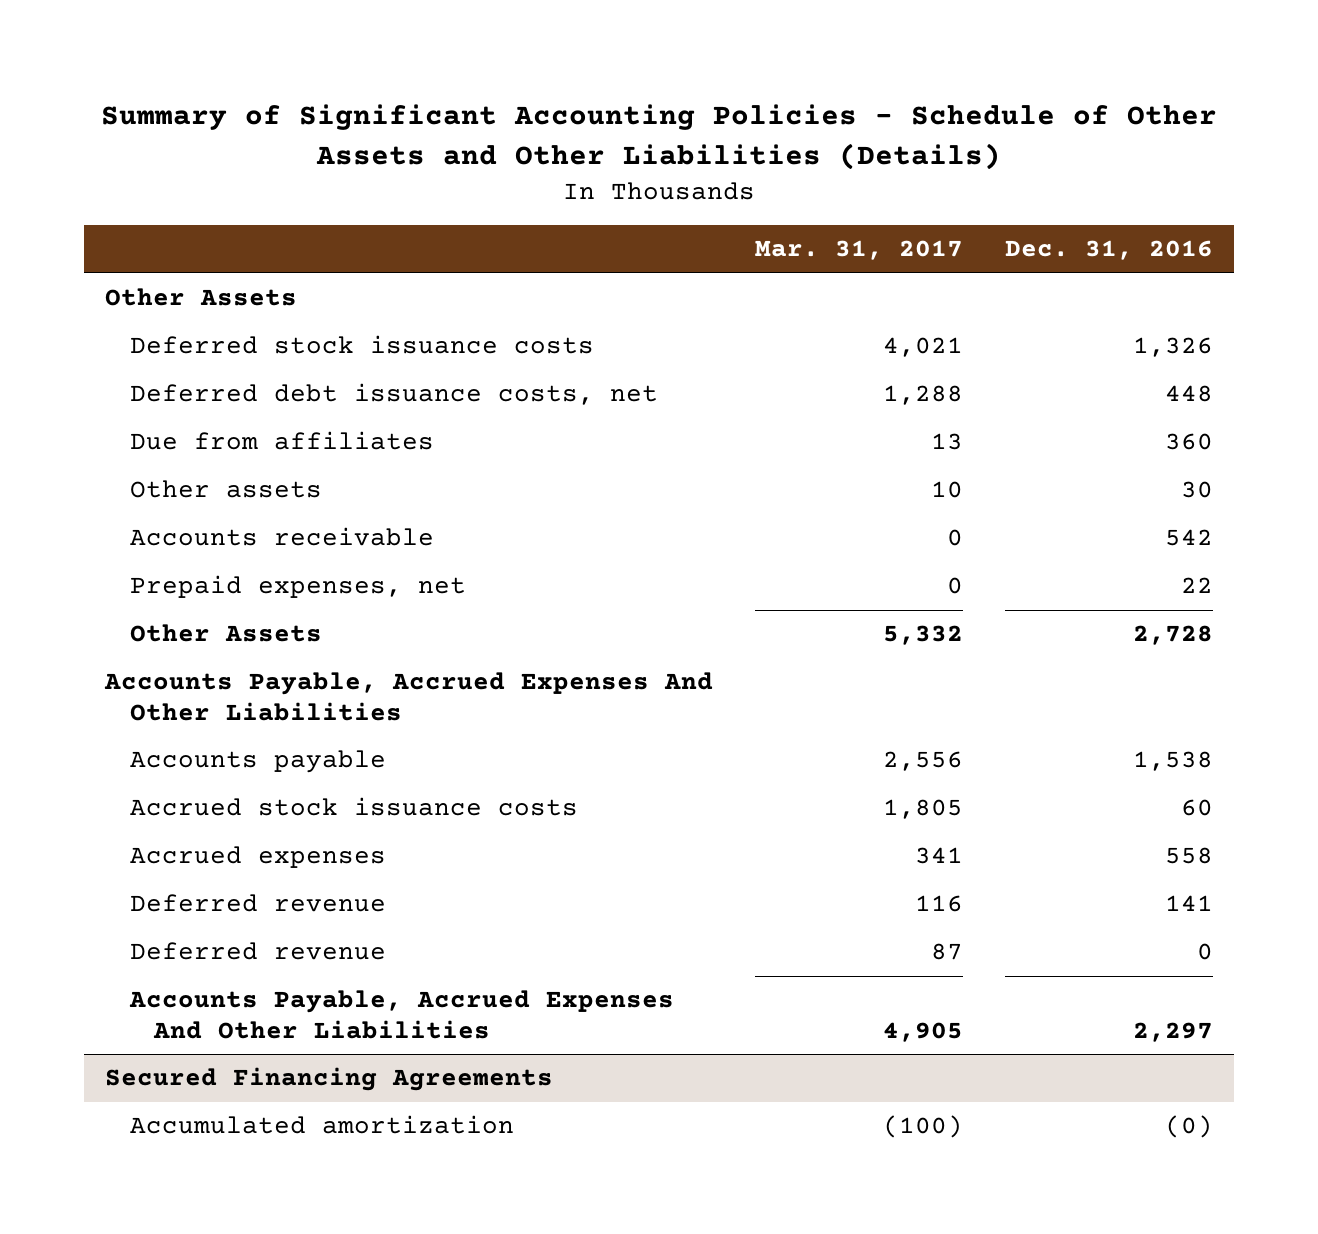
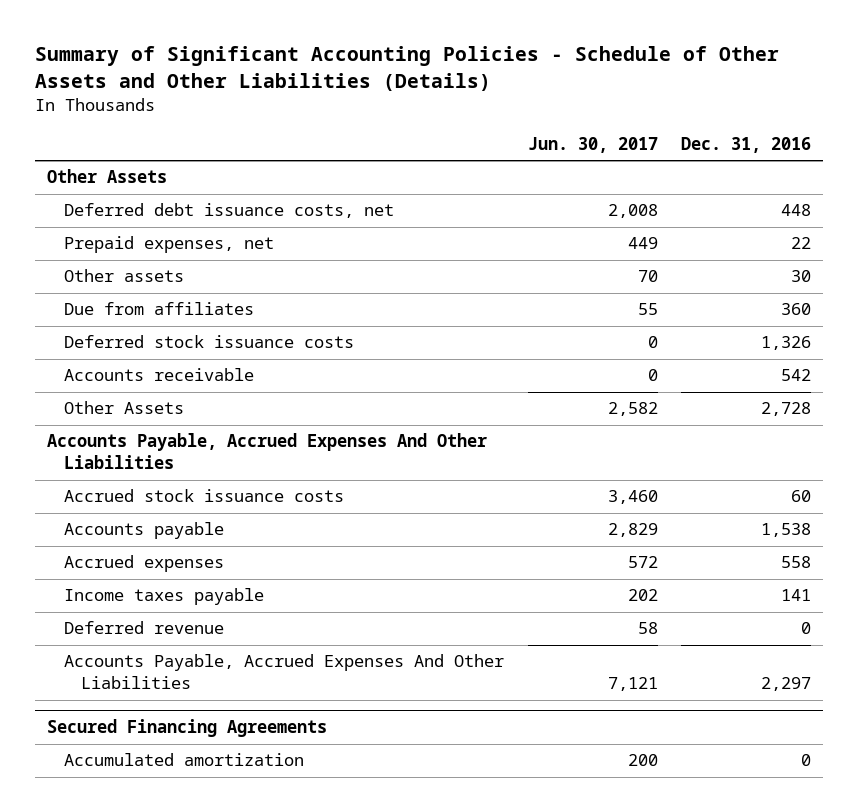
[755,240,964,261] Mar. 31, 2017 -> none
none -> [527,137,658,154] Jun. 30, 2017
[129,575,466,599] Prepaid expenses, net -> [63,236,274,254] Prepaid expenses, net
[129,431,434,451] Due from affiliates -> [63,302,254,316] Due from affiliates
[129,335,594,355] Deferred stock issuance costs -> [63,335,354,349] Deferred stock issuance costs
[129,750,386,774] Accounts payable -> [63,522,224,540] Accounts payable
[129,894,386,913] Deferred revenue -> [63,588,264,606] Income taxes payable
[1165,1115,1214,1139] (0) -> [801,754,812,767] 0

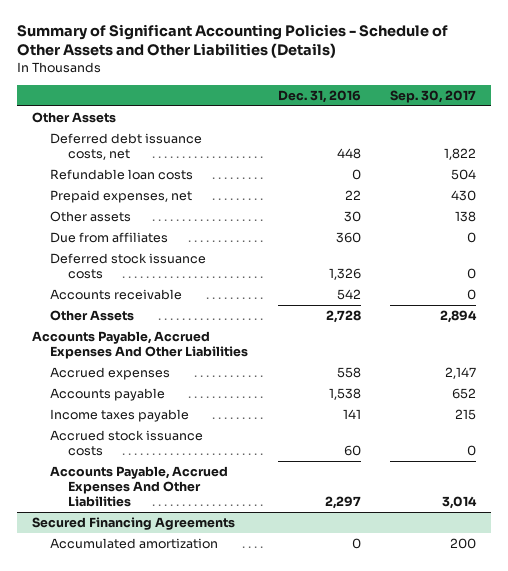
[527,137,658,154] Jun. 30, 2017 -> none
none -> [390,89,477,103] Sep. 30, 2017
none -> [49,168,193,180] Refundable loan costs
[63,522,224,540] Accounts payable -> [49,387,165,401] Accounts payable
[63,621,224,635] Deferred revenue -> none
[63,489,344,503] Accrued stock issuance costs -> [49,429,203,456] Accrued stock issuance costs

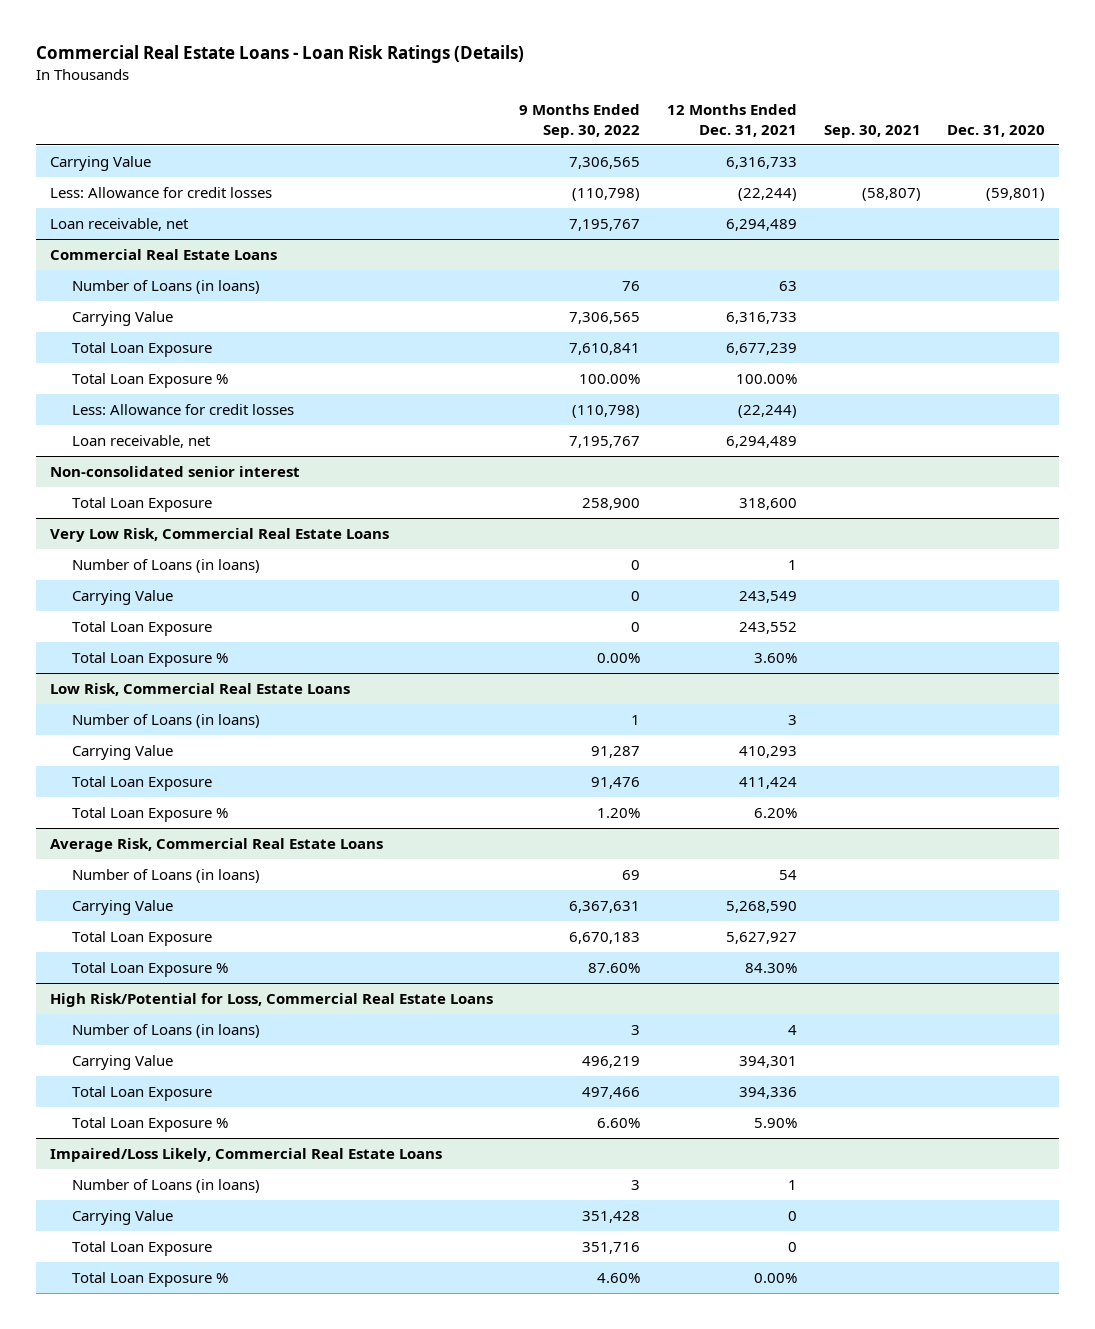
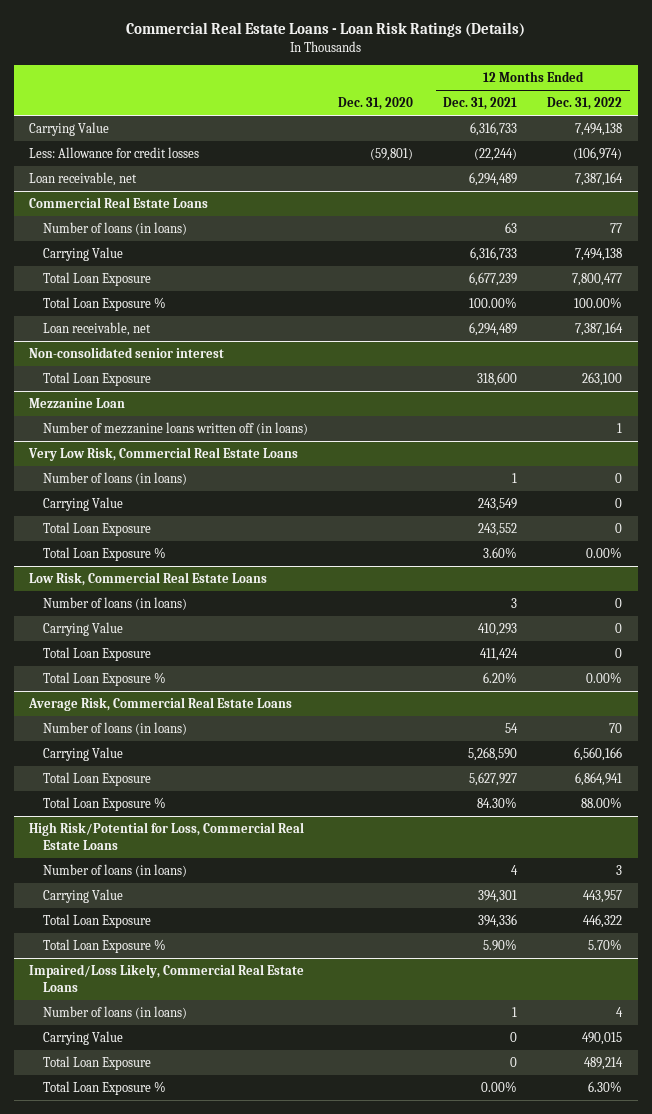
[519,104,641,138] 9 Months Ended Sep. 30, 2022 -> none
[823,124,921,138] Sep. 30, 2021 -> none
none -> [547,97,623,111] Dec. 31, 2022
[72,279,261,294] Number of Loans (in loans) -> [43,221,188,235] Number of loans (in loans)
[72,403,295,415] Less: Allowance for credit losses -> none
none -> [29,397,126,408] Mezzanine Loan
none -> [43,421,309,435] Number of mezzanine loans written off (in loans)
[72,558,261,573] Number of Loans (in loans) -> [43,471,188,485] Number of loans (in loans)
[72,713,261,728] Number of Loans (in loans) -> [43,596,188,610] Number of loans (in loans)
[72,868,261,883] Number of Loans (in loans) -> [43,721,188,735] Number of loans (in loans)
[72,1023,261,1038] Number of Loans (in loans) -> [43,863,188,877] Number of loans (in loans)
[72,1178,261,1193] Number of Loans (in loans) -> [43,1005,188,1019] Number of loans (in loans)

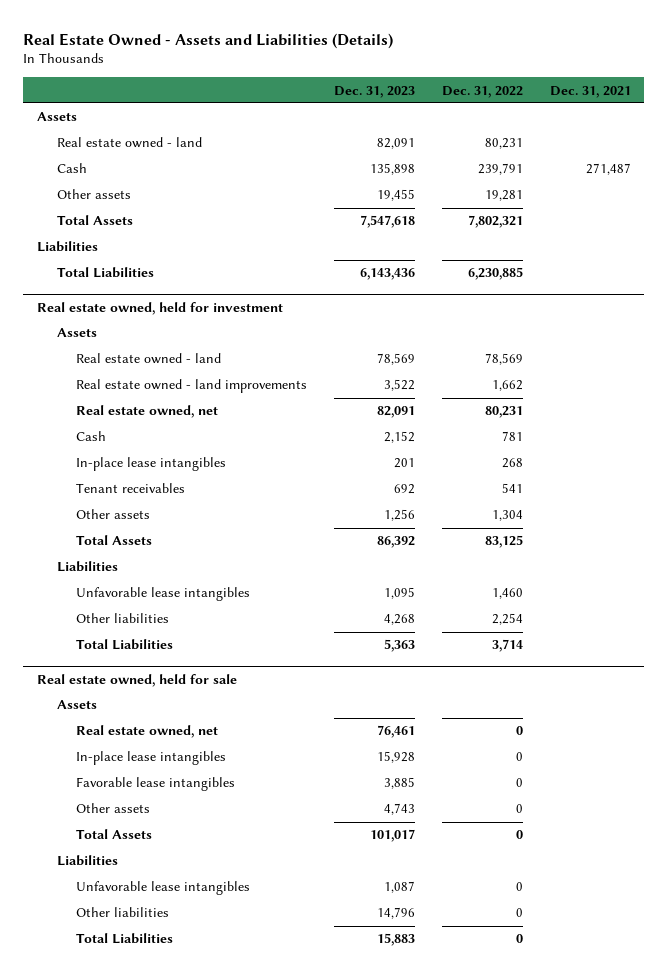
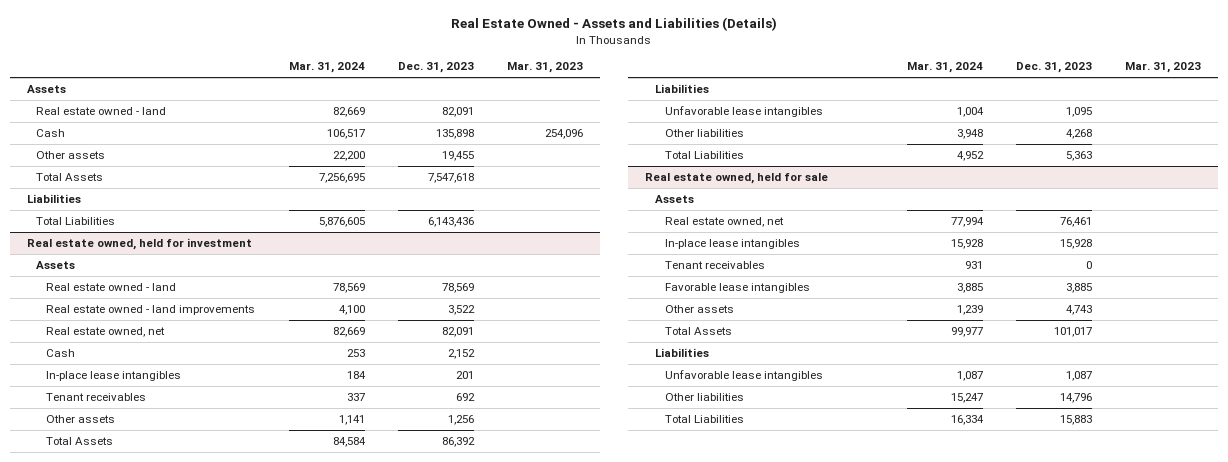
[441,85,523,98] Dec. 31, 2022 -> none
[549,85,631,98] Dec. 31, 2021 -> none
none -> [288,62,365,74] Mar. 31, 2024
none -> [506,62,583,74] Mar. 31, 2023
none -> [664,261,765,270] Tenant receivables

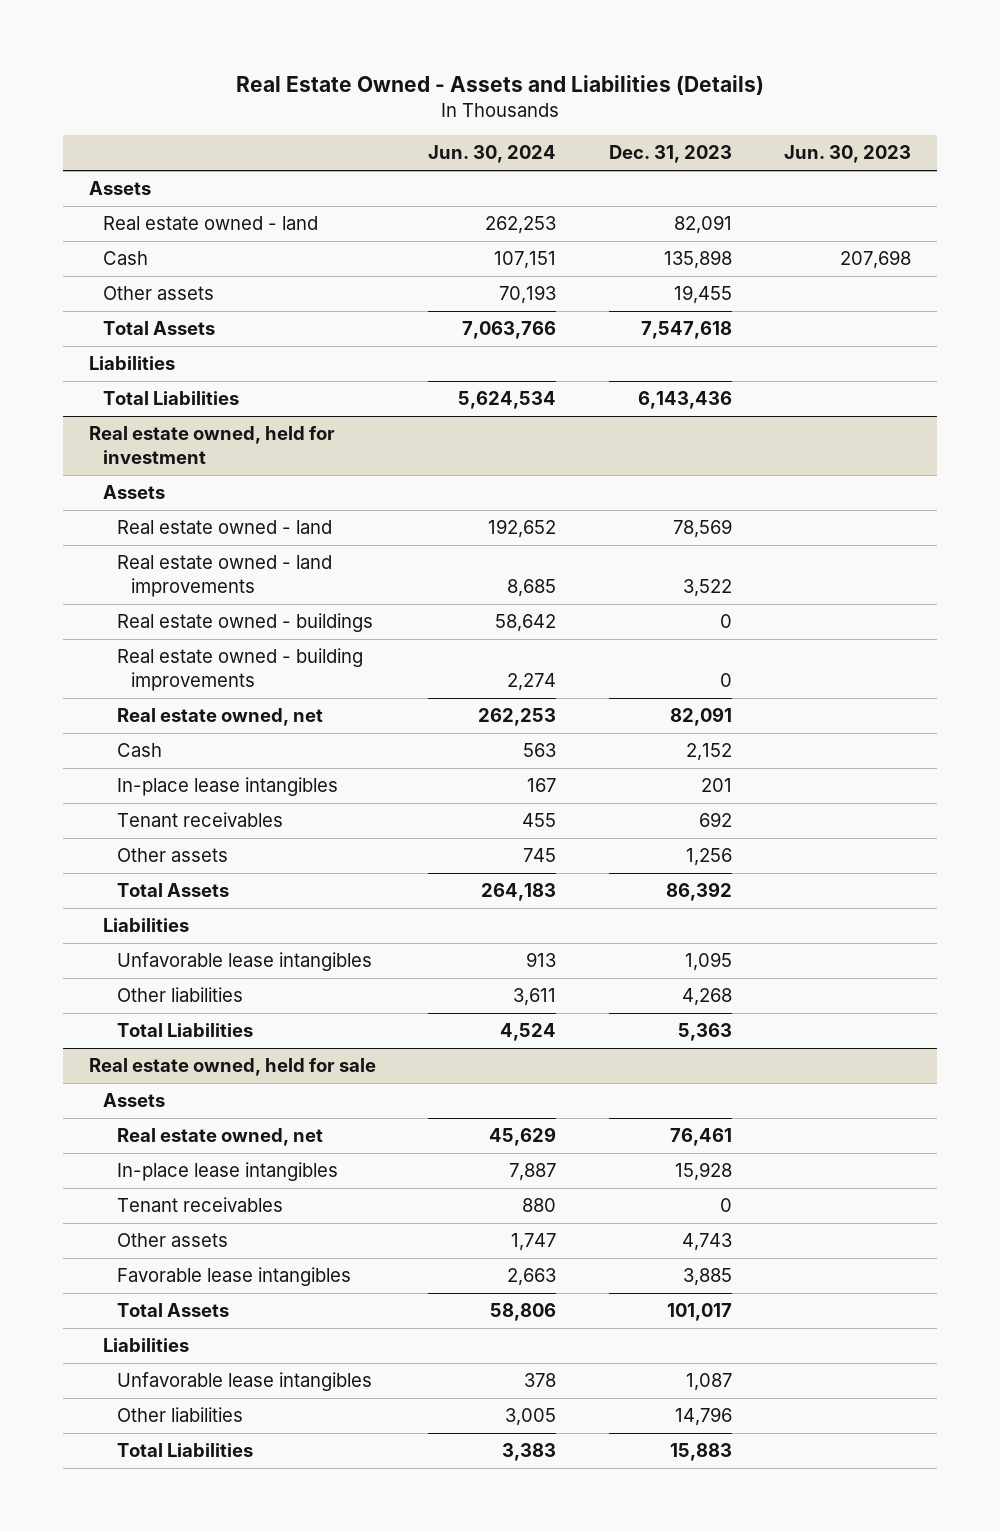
[288,62,365,74] Mar. 31, 2024 -> none
[506,62,583,74] Mar. 31, 2023 -> none
none -> [428,145,557,164] Jun. 30, 2024
none -> [783,145,911,164] Jun. 30, 2023
none -> [117,613,374,633] Real estate owned - buildings
none -> [117,648,364,691] Real estate owned - building improvements
[664,283,810,294] Favorable lease intangibles -> [117,1267,352,1287] Favorable lease intangibles

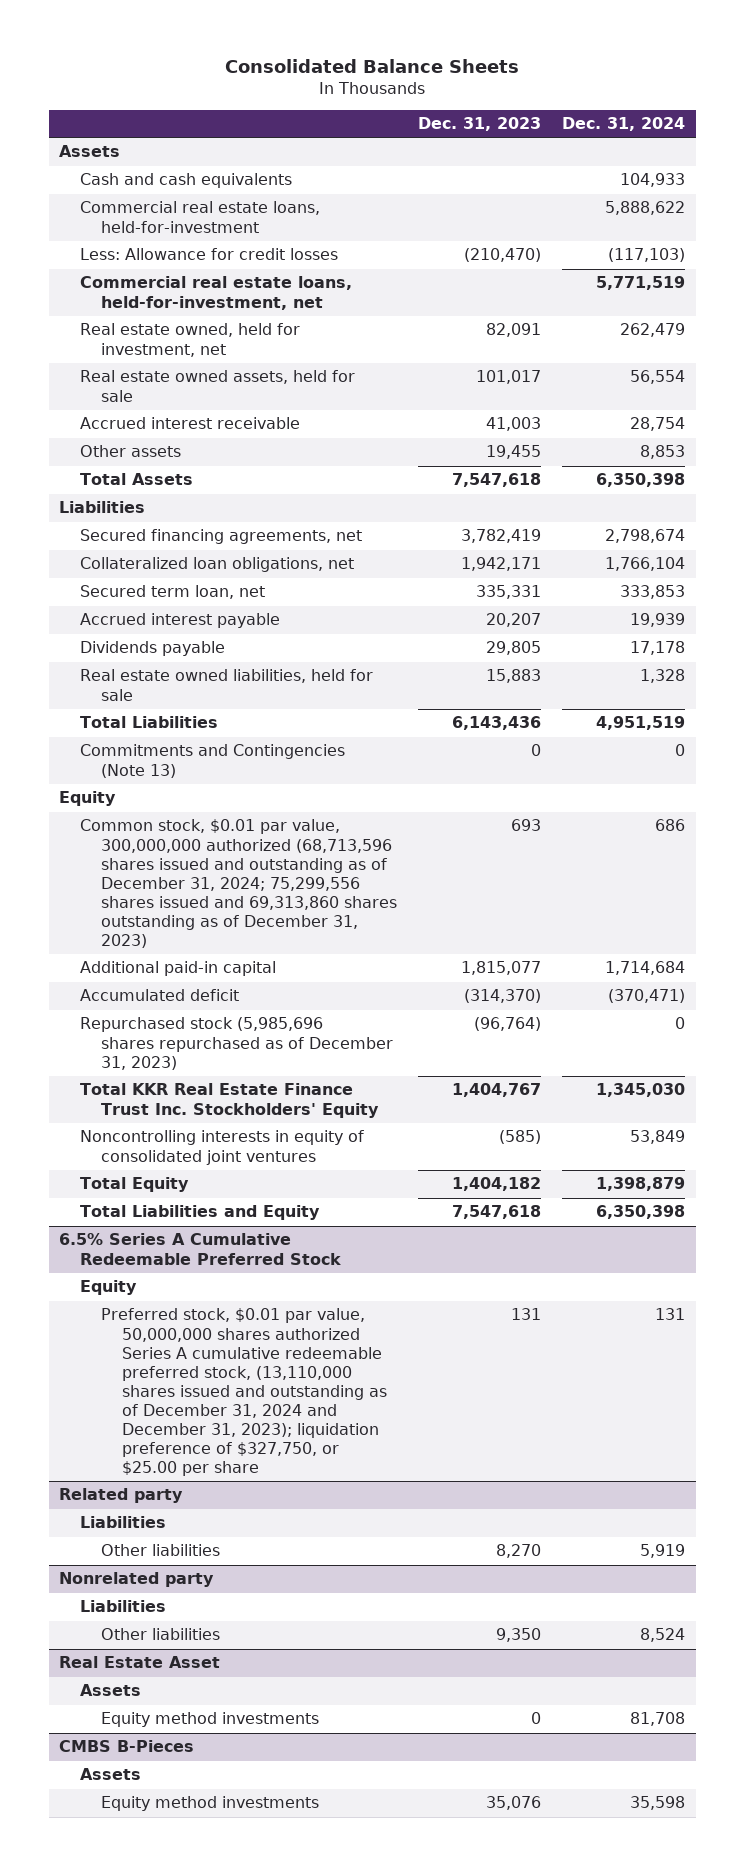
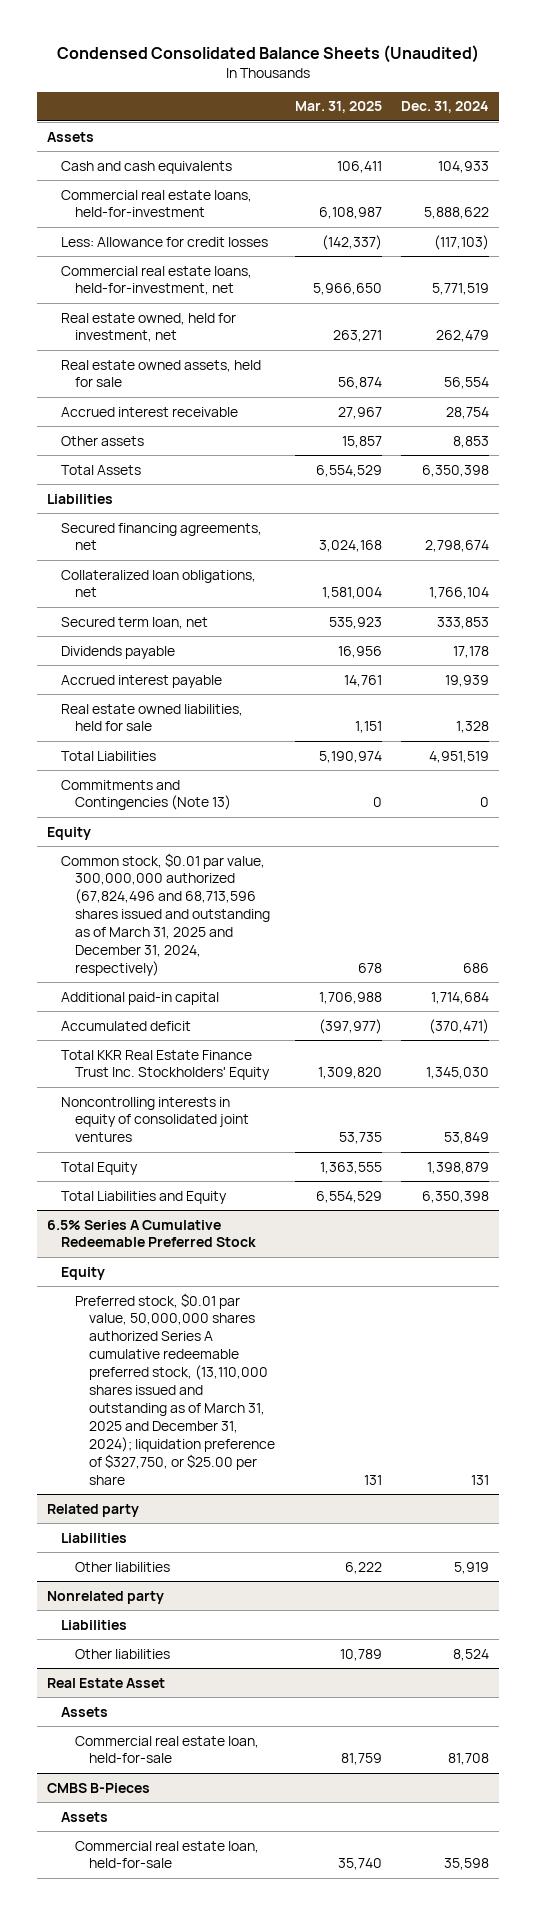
[225,59,520,74] Consolidated Balance Sheets -> [57,45,480,64] Condensed Consolidated Balance Sheets (Unaudited)
[418,117,542,132] Dec. 31, 2023 -> none
none -> [294,101,382,114] Mar. 31, 2025
[80,613,281,629] Accrued interest payable -> [61,674,223,688] Accrued interest payable
[80,819,398,949] Common stock, $0.01 par value, 300,000,000 authorized (68,713,596 shares issued and outstanding as of December 31, 2024; 75,299,556 shares issued and 69,313,860 shares outstanding as of December 31, 2023) -> [61,852,271,976] Common stock, $0.01 par value, 300,000,000 authorized (67,824,496 and 68,713,596 shares issued and outstanding as of March 31, 2025 and December 31, 2024, respectively)
[80,1017,394,1070] Repurchased stock (5,985,696 shares repurchased as of December 31, 2023) -> none
[101,1308,387,1477] Preferred stock, $0.01 par value, 50,000,000 shares authorized Series A cumulative redeemable preferred stock, (13,110,000 shares issued and outstanding as of December 31, 2024 and December 31, 2023); liquidation preference of $327,750, or $25.00 per share -> [75,1292,276,1485] Preferred stock, $0.01 par value, 50,000,000 shares authorized Series A cumulative redeemable preferred stock, (13,110,000 shares issued and outstanding as of March 31, 2025 and December 31, 2024); liquidation preference of $327,750, or $25.00 per share
[101,1712,320,1728] Equity method investments -> [75,1735,260,1764] Commercial real estate loan, held-for-sale
[101,1796,320,1812] Equity method investments -> [75,1840,260,1869] Commercial real estate loan, held-for-sale

